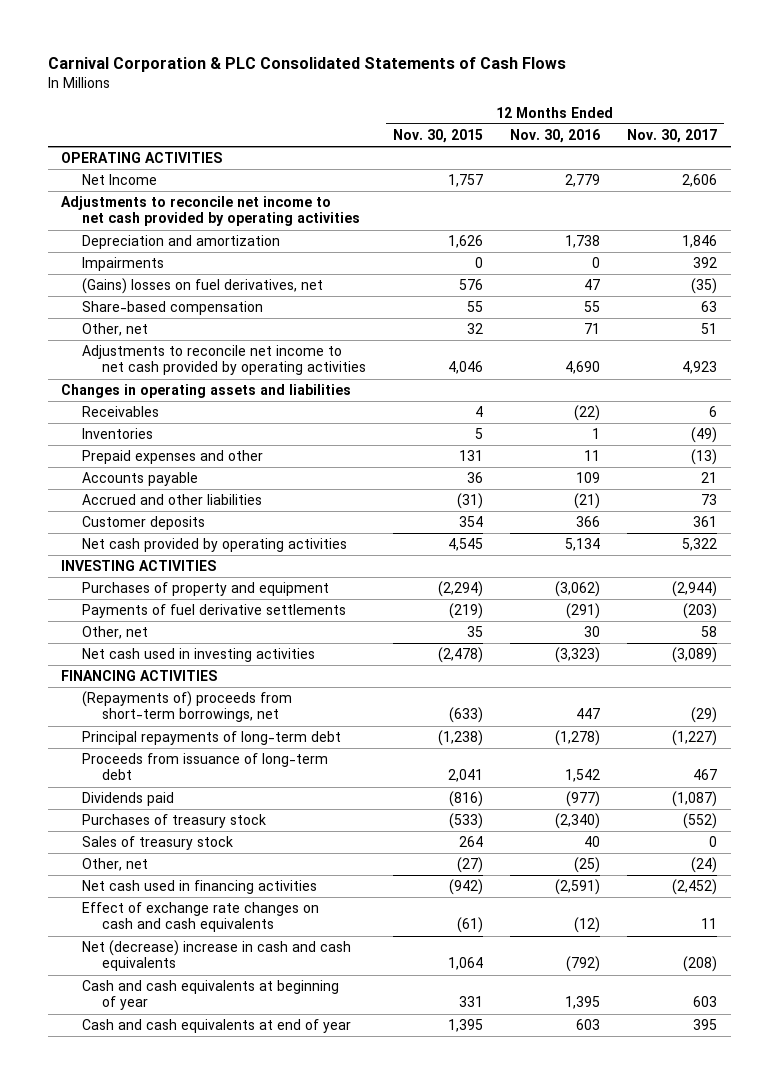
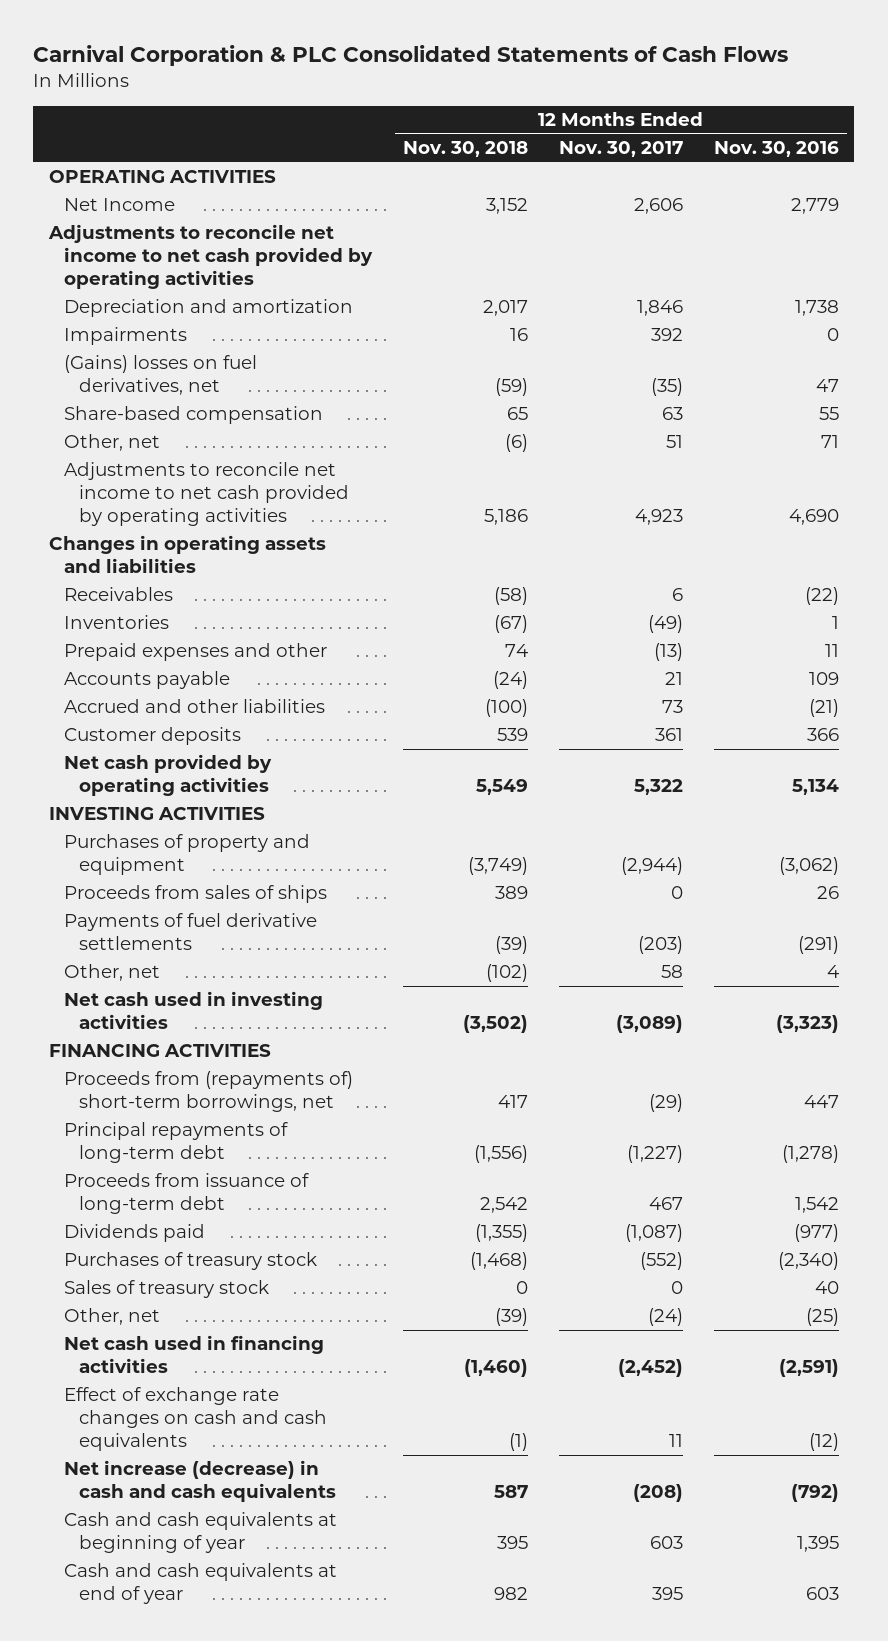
[393,128,484,143] Nov. 30, 2015 -> none
none -> [402,141,528,158] Nov. 30, 2018
none -> [63,885,327,904] Proceeds from sales of ships
[584,625,601,637] 30 -> [826,965,839,979] 4
[81,690,292,723] (Repayments of) proceeds from short-term borrowings, net -> [63,1071,353,1113] Proceeds from (repayments of) short-term borrowings, net
[81,939,351,972] Net (decrease) increase in cash and cash equivalents -> [63,1460,337,1503] Net increase (decrease) in cash and cash equivalents

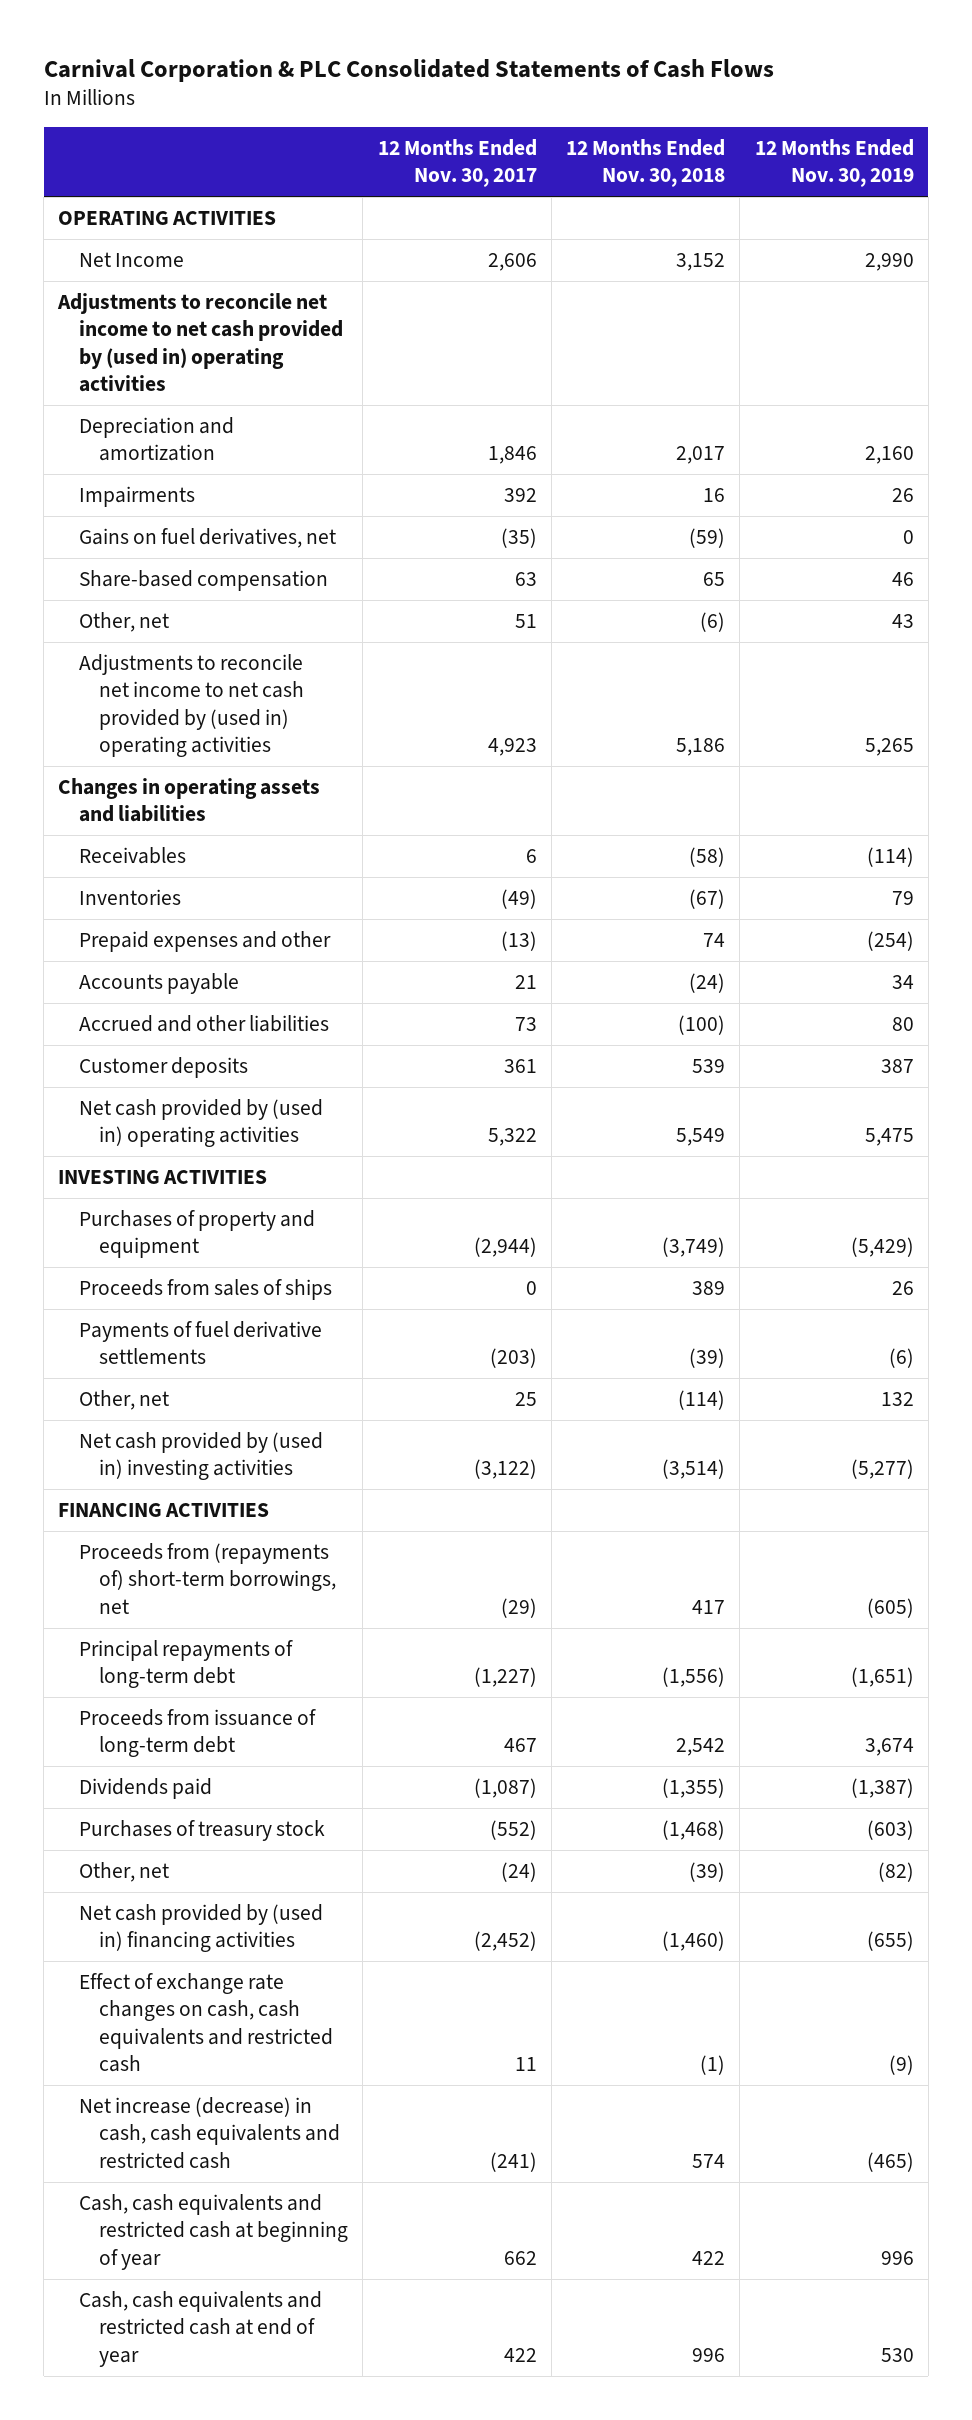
[713,141,839,158] Nov. 30, 2016 -> none
none -> [754,138,914,188] 12 Months Ended Nov. 30, 2019
[47,224,373,290] Adjustments to reconcile net income to net cash provided by operating activities -> [57,293,343,392] Adjustments to reconcile net income to net cash provided by (used in) operating activities
[63,355,257,396] (Gains) losses on fuel derivatives, net -> [78,528,336,549] Gains on fuel derivatives, net
[63,462,350,527] Adjustments to reconcile net income to net cash provided by operating activities -> [78,654,305,757] Adjustments to reconcile net income to net cash provided by (used in) operating activities
[63,754,272,797] Net cash provided by operating activities -> [78,1099,323,1148] Net cash provided by (used in) operating activities
[485,964,528,983] (102) -> [678,1390,726,1411] (114)
[660,965,683,979] 58 -> [514,1392,537,1407] 25
[63,991,323,1030] Net cash used in investing activities -> [78,1432,323,1481] Net cash provided by (used in) investing activities
[462,1015,528,1034] (3,502) -> [662,1459,726,1480] (3,514)
[615,1015,683,1034] (3,089) -> [473,1459,537,1480] (3,122)
[63,1280,269,1299] Sales of treasury stock -> none
[63,1335,324,1374] Net cash used in financing activities -> [78,1904,323,1953] Net cash provided by (used in) financing activities
[63,1387,328,1452] Effect of exchange rate changes on cash and cash equivalents -> [78,1973,334,2072] Effect of exchange rate changes on cash, cash equivalents and restricted cash
[63,1460,337,1503] Net increase (decrease) in cash and cash equivalents -> [78,2097,341,2169] Net increase (decrease) in cash, cash equivalents and restricted cash
[493,1485,528,1499] 587 -> [692,2153,726,2168] 574
[632,1484,683,1503] (208) -> [489,2151,537,2172] (241)
[63,1512,337,1554] Cash and cash equivalents at beginning of year -> [78,2194,349,2270] Cash, cash equivalents and restricted cash at beginning of year
[496,1536,528,1550] 395 -> [692,2250,726,2265] 422
[649,1536,683,1550] 603 -> [503,2250,537,2265] 662
[63,1563,337,1605] Cash and cash equivalents at end of year -> [78,2291,322,2367] Cash, cash equivalents and restricted cash at end of year
[493,1587,528,1601] 982 -> [692,2347,726,2362] 996
[651,1587,683,1601] 395 -> [503,2347,537,2362] 422

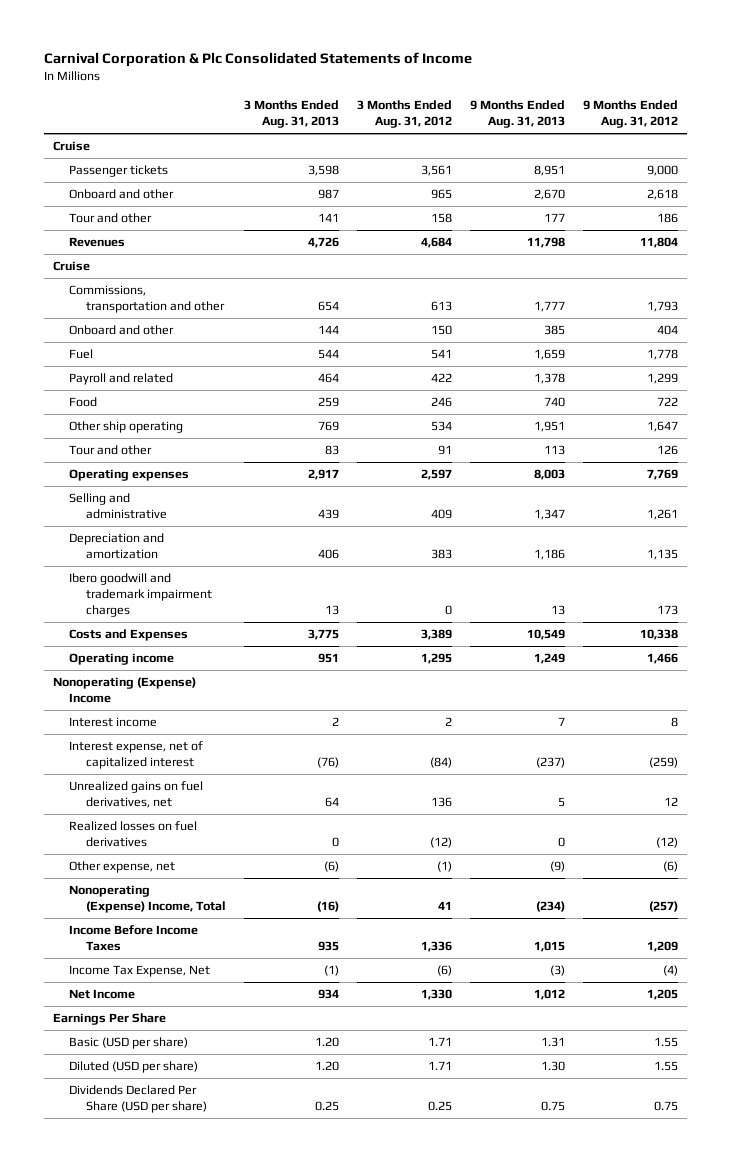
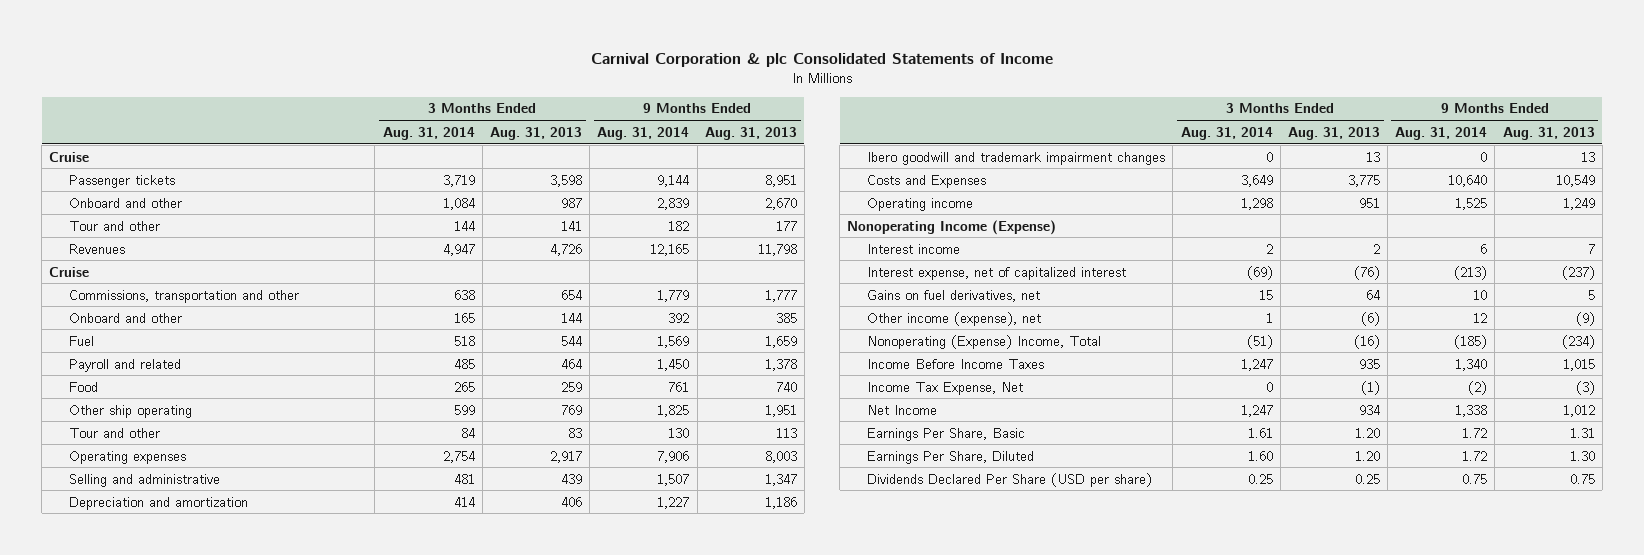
[43,52,472,68] Carnival Corporation & Plc Consolidated Statements of Income -> [591,52,1054,67] Carnival Corporation & plc Consolidated Statements of Income
[356,100,452,128] 3 Months Ended Aug. 31, 2012 -> none
[583,100,679,128] 9 Months Ended Aug. 31, 2012 -> none
none -> [382,126,475,140] Aug. 31, 2014
none -> [597,126,690,140] Aug. 31, 2014
[69,573,212,617] Ibero goodwill and trademark impairment charges -> [867,151,1166,165] Ibero goodwill and trademark impairment changes
[52,677,196,704] Nonoperating (Expense) Income -> [847,219,1057,235] Nonoperating Income (Expense)
[69,821,198,848] Realized losses on fuel derivatives -> none
[69,781,204,809] Unrealized gains on fuel derivatives, net -> [867,289,1041,302] Gains on fuel derivatives, net
[69,861,176,874] Other expense, net -> [867,311,1042,326] Other income (expense), net
[52,1013,166,1026] Earnings Per Share -> none
[69,1037,189,1050] Basic (USD per share) -> [867,427,1026,441] Earnings Per Share, Basic
[69,1061,199,1074] Diluted (USD per share) -> [867,450,1035,464] Earnings Per Share, Diluted

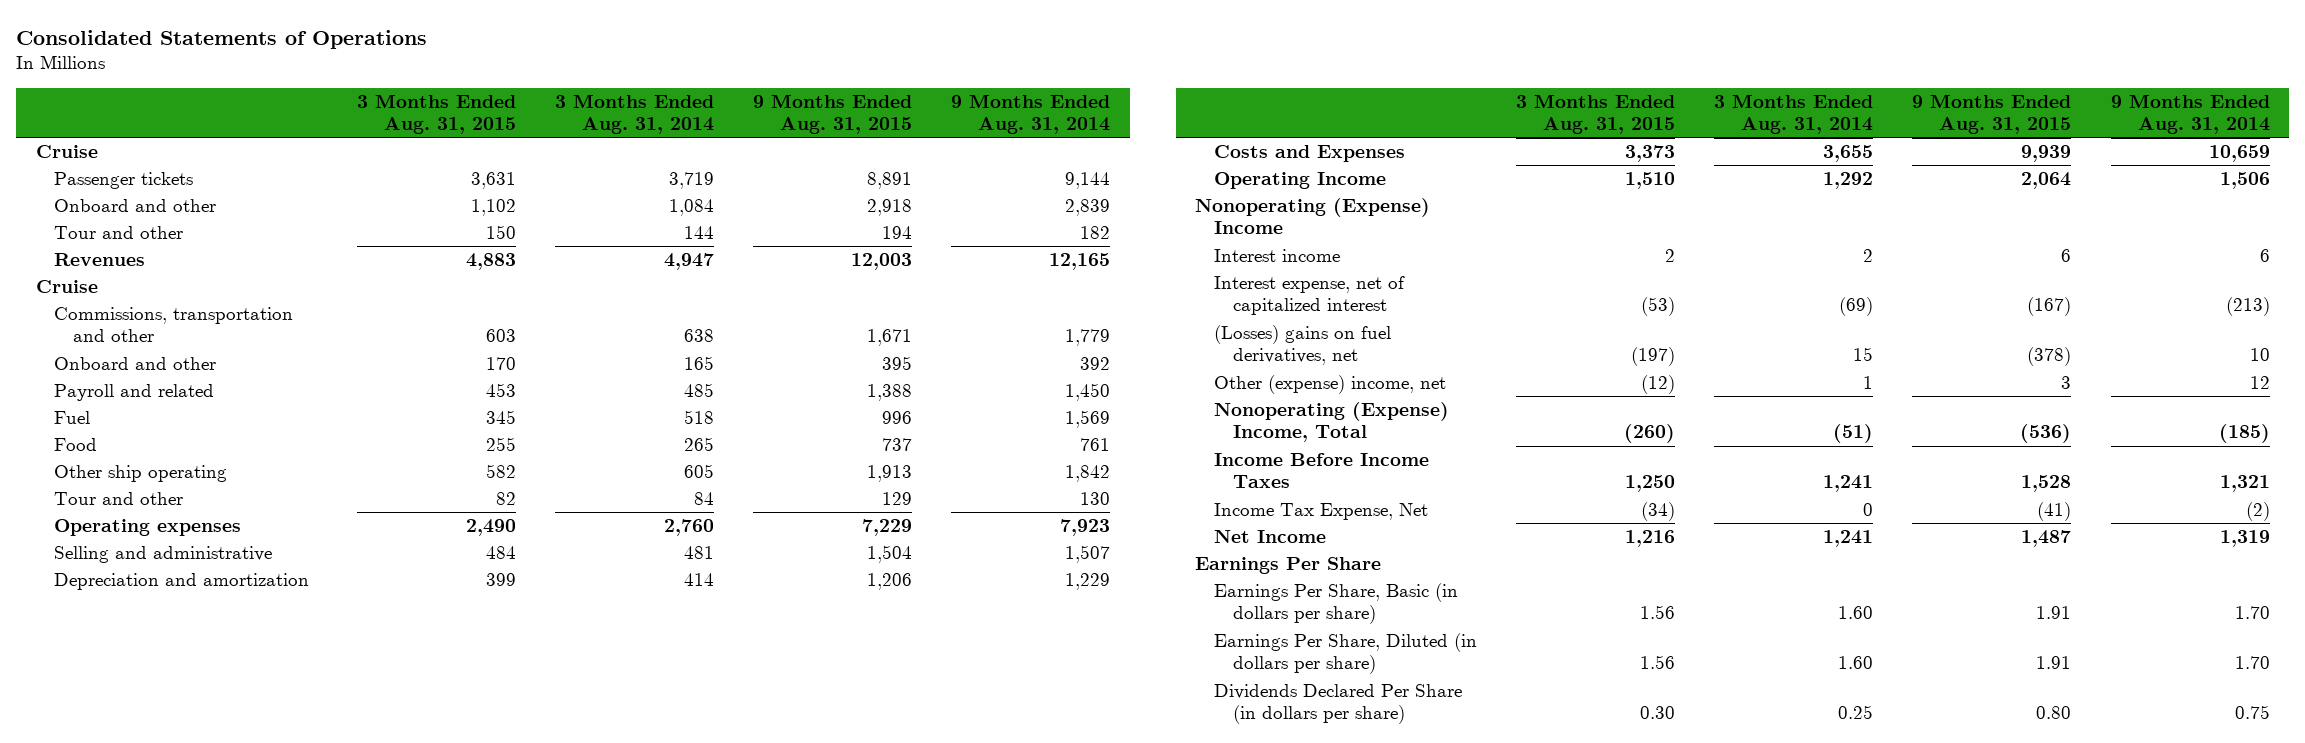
[591,52,1054,67] Carnival Corporation & plc Consolidated Statements of Income -> [16,29,428,49] Consolidated Statements of Operations
[490,126,583,140] Aug. 31, 2013 -> none
[704,126,797,140] Aug. 31, 2013 -> none
none -> [356,93,516,135] 3 Months Ended Aug. 31, 2015
none -> [752,93,912,135] 9 Months Ended Aug. 31, 2015
[69,335,95,346] Fuel -> [54,410,91,424] Fuel
[453,404,475,415] 599 -> [683,463,714,478] 605
[657,404,690,417] 1,825 -> [1065,464,1111,482] 1,842
[442,450,475,463] 2,754 -> [663,518,714,536] 2,760
[657,450,690,463] 7,906 -> [1060,518,1111,536] 7,923
[867,151,1166,165] Ibero goodwill and trademark impairment changes -> none
[657,496,690,509] 1,227 -> [1065,572,1111,590] 1,229
[1240,174,1273,187] 3,649 -> [1823,144,1874,162] 3,655
[1448,174,1488,187] 10,640 -> [2208,144,2270,162] 10,659
[867,197,974,211] Operating income -> [1213,171,1386,189] Operating Income
[1240,197,1273,210] 1,298 -> [1823,171,1874,189] 1,292
[1455,197,1488,210] 1,525 -> [2219,171,2270,189] 1,506
[847,219,1057,235] Nonoperating Income (Expense) -> [1195,197,1431,235] Nonoperating (Expense) Income
[867,289,1041,302] Gains on fuel derivatives, net -> [1213,324,1391,366] (Losses) gains on fuel derivatives, net
[867,311,1042,326] Other income (expense), net -> [1213,374,1446,394] Other (expense) income, net
[1240,358,1273,371] 1,247 -> [1823,475,1874,493] 1,241
[1455,358,1488,371] 1,340 -> [2219,475,2270,493] 1,321
[1240,404,1273,417] 1,247 -> [1823,529,1874,547] 1,241
[1455,404,1488,417] 1,338 -> [2219,529,2270,547] 1,319
none -> [1195,556,1382,574] Earnings Per Share
[867,427,1026,441] Earnings Per Share, Basic -> [1213,582,1458,625] Earnings Per Share, Basic (in dollars per share)
[1247,427,1273,438] 1.61 -> [1838,606,1874,620] 1.60
[1462,427,1488,438] 1.72 -> [2234,606,2270,620] 1.70
[867,450,1035,464] Earnings Per Share, Diluted -> [1213,632,1477,675] Earnings Per Share, Diluted (in dollars per share)
[1462,450,1488,461] 1.72 -> [2234,656,2270,670] 1.70
[867,472,1153,487] Dividends Declared Per Share (USD per share) -> [1213,683,1462,725] Dividends Declared Per Share (in dollars per share)

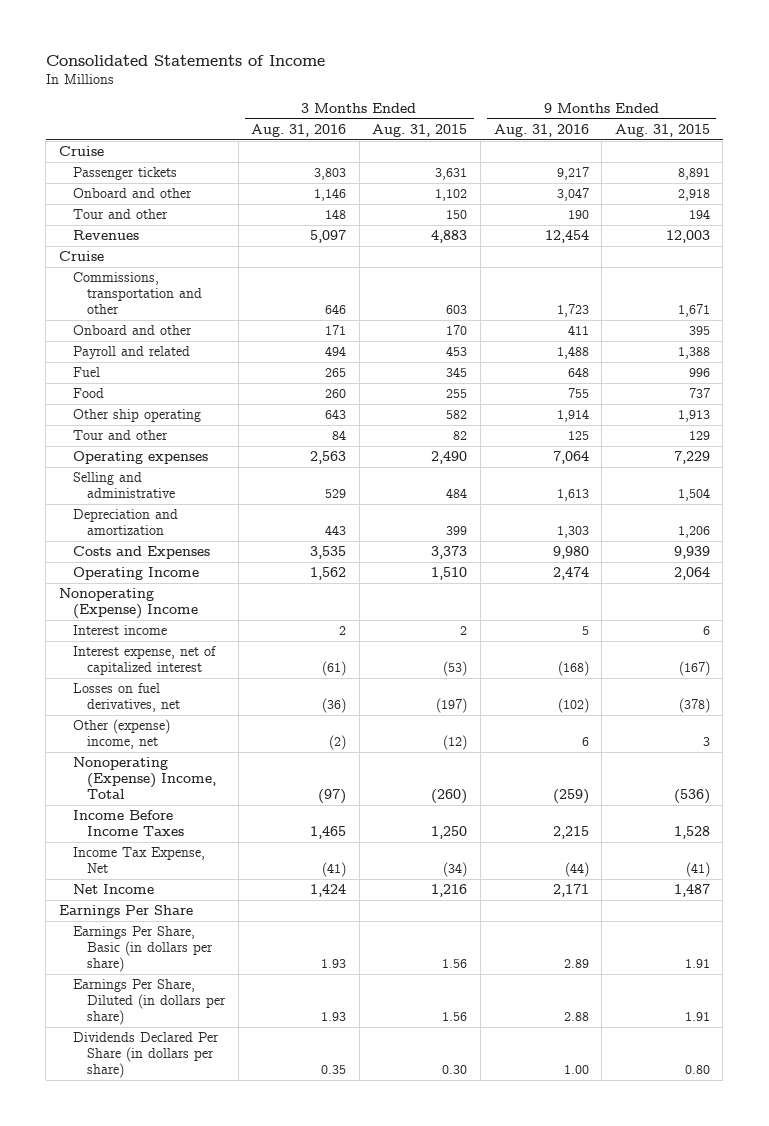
[16,29,428,49] Consolidated Statements of Operations -> [45,55,325,67] Consolidated Statements of Income
[554,93,714,135] 3 Months Ended Aug. 31, 2014 -> none
[951,93,1111,135] 9 Months Ended Aug. 31, 2014 -> none
none -> [251,123,347,137] Aug. 31, 2016
none -> [493,123,589,137] Aug. 31, 2016
[1213,324,1391,366] (Losses) gains on fuel derivatives, net -> [72,683,181,713] Losses on fuel derivatives, net

